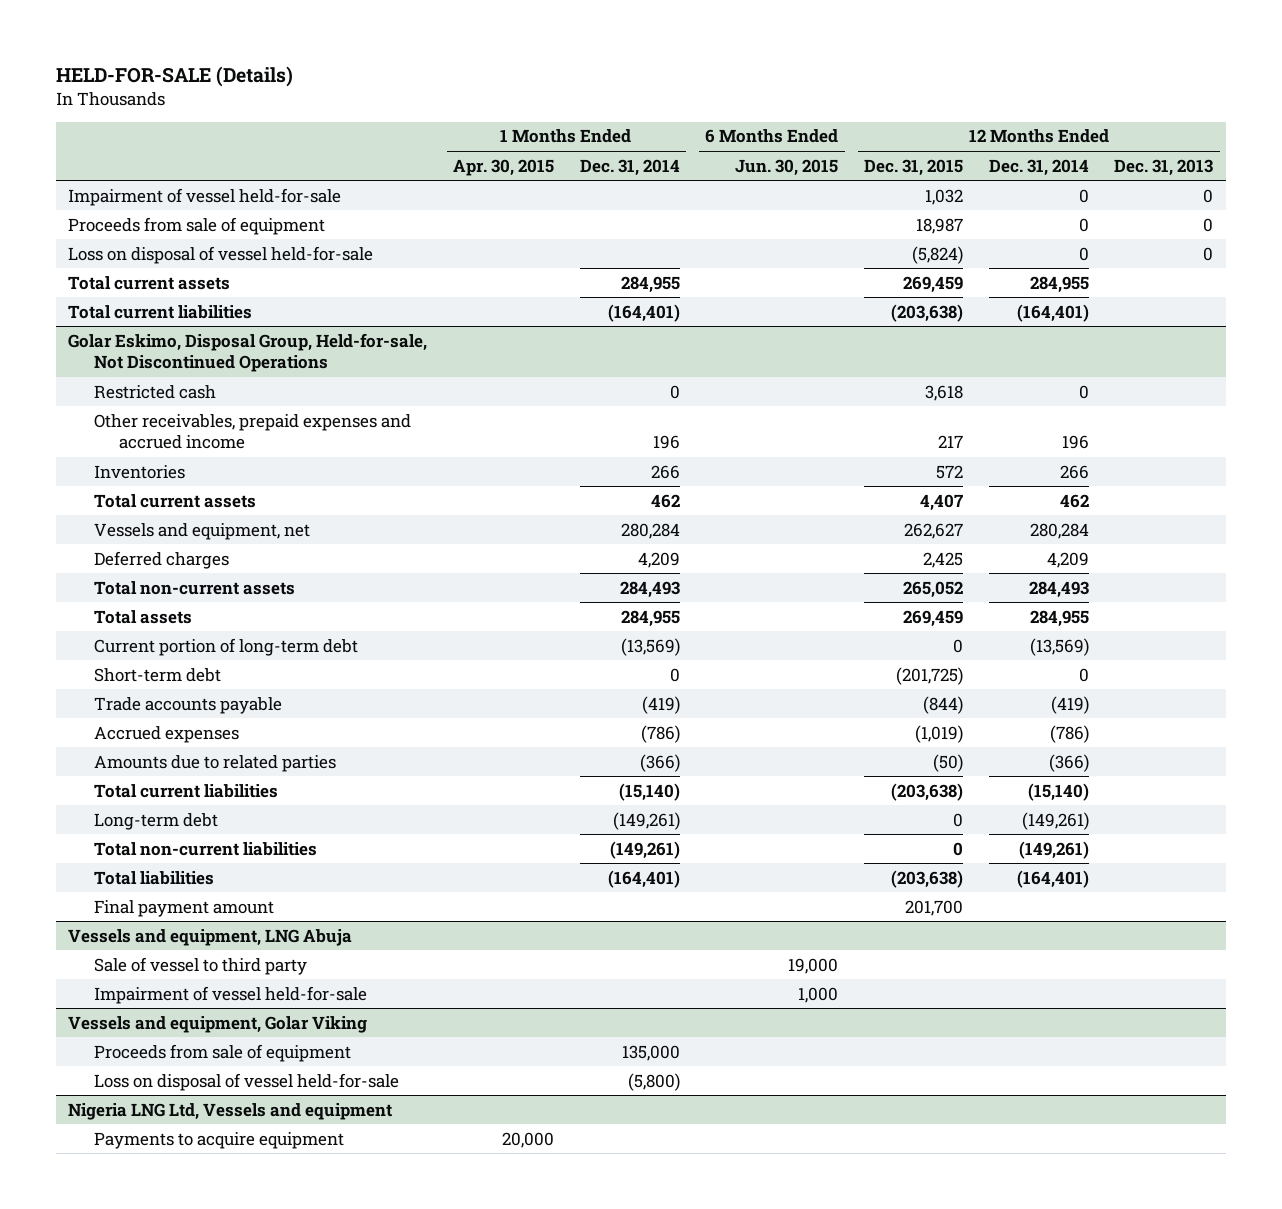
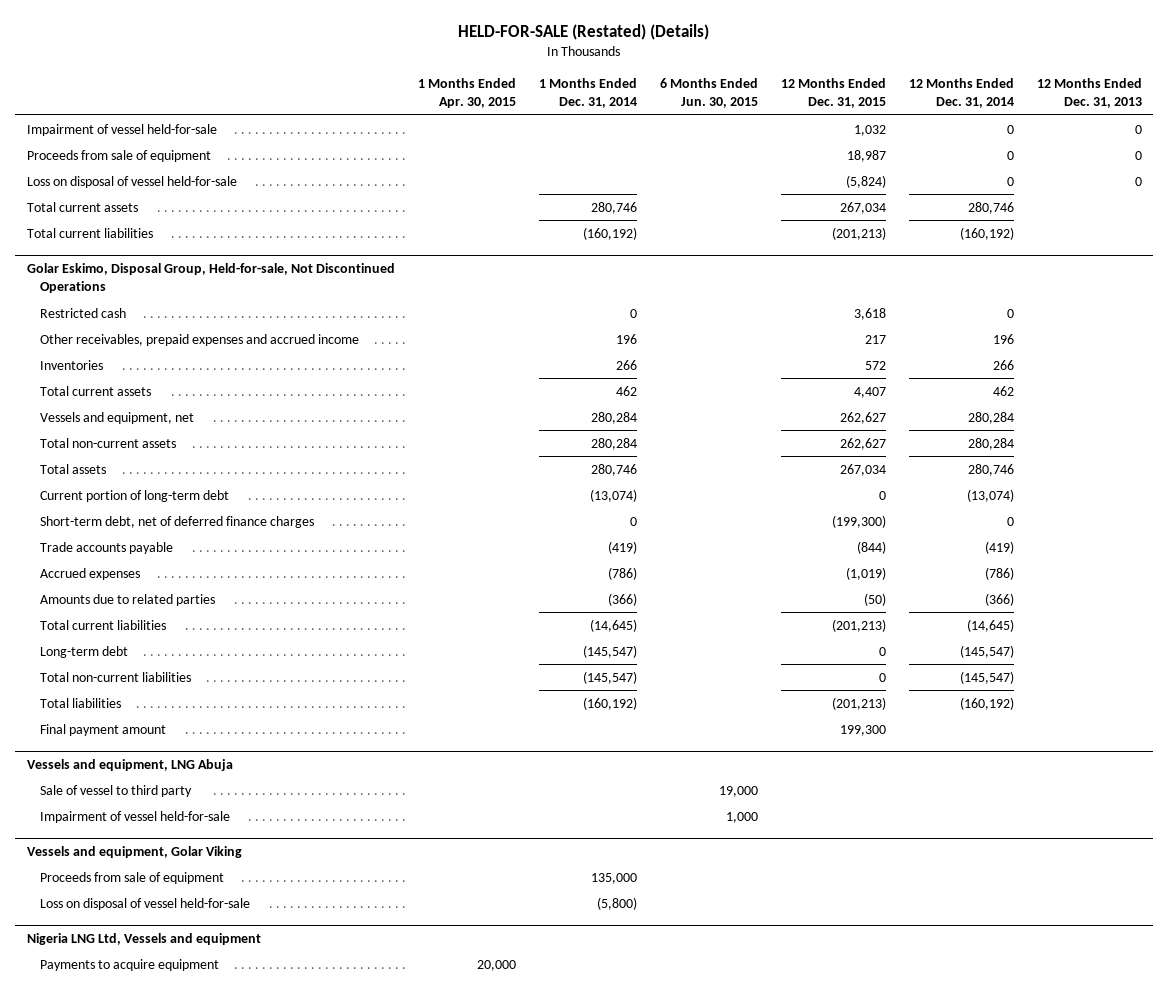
[55,65,293,87] HELD-FOR-SALE (Details) -> [458,24,710,41] HELD-FOR-SALE (Restated) (Details)
[620,275,680,293] 284,955 -> [590,201,637,214] 280,746
[902,275,963,293] 269,459 -> [839,201,886,214] 267,034
[1029,275,1089,293] 284,955 -> [967,201,1014,214] 280,746
[607,303,680,322] (164,401) -> [582,226,637,240] (160,192)
[890,303,963,322] (203,638) -> [831,226,886,240] (201,213)
[1016,303,1089,322] (164,401) -> [959,226,1014,240] (160,192)
[93,550,229,569] Deferred charges -> none
[619,580,680,598] 284,493 -> [590,437,637,450] 280,284
[902,580,963,598] 265,052 -> [839,437,886,450] 262,627
[1028,580,1089,598] 284,493 -> [967,437,1014,450] 280,284
[620,609,680,627] 284,955 -> [590,463,637,476] 280,746
[902,609,963,627] 269,459 -> [839,463,886,476] 267,034
[1029,609,1089,627] 284,955 -> [967,463,1014,476] 280,746
[620,637,680,656] (13,569) -> [589,488,637,502] (13,074)
[1029,637,1089,656] (13,569) -> [966,488,1014,502] (13,074)
[93,667,221,682] Short-term debt -> [39,515,314,528] Short-term debt, net of deferred finance charges
[895,666,963,685] (201,725) -> [831,514,886,528] (199,300)
[618,782,680,801] (15,140) -> [589,618,637,632] (14,645)
[890,782,963,801] (203,638) -> [831,618,886,632] (201,213)
[1027,782,1089,801] (15,140) -> [966,618,1014,632] (14,645)
[612,811,680,830] (149,261) -> [582,644,637,658] (145,547)
[1021,811,1089,830] (149,261) -> [959,644,1014,658] (145,547)
[609,840,680,859] (149,261) -> [582,670,637,684] (145,547)
[1018,840,1089,859] (149,261) -> [959,670,1014,684] (145,547)
[607,869,680,888] (164,401) -> [582,696,637,710] (160,192)
[890,869,963,888] (203,638) -> [831,696,886,710] (201,213)
[1016,869,1089,888] (164,401) -> [959,696,1014,710] (160,192)
[904,899,963,916] 201,700 -> [839,724,886,736] 199,300

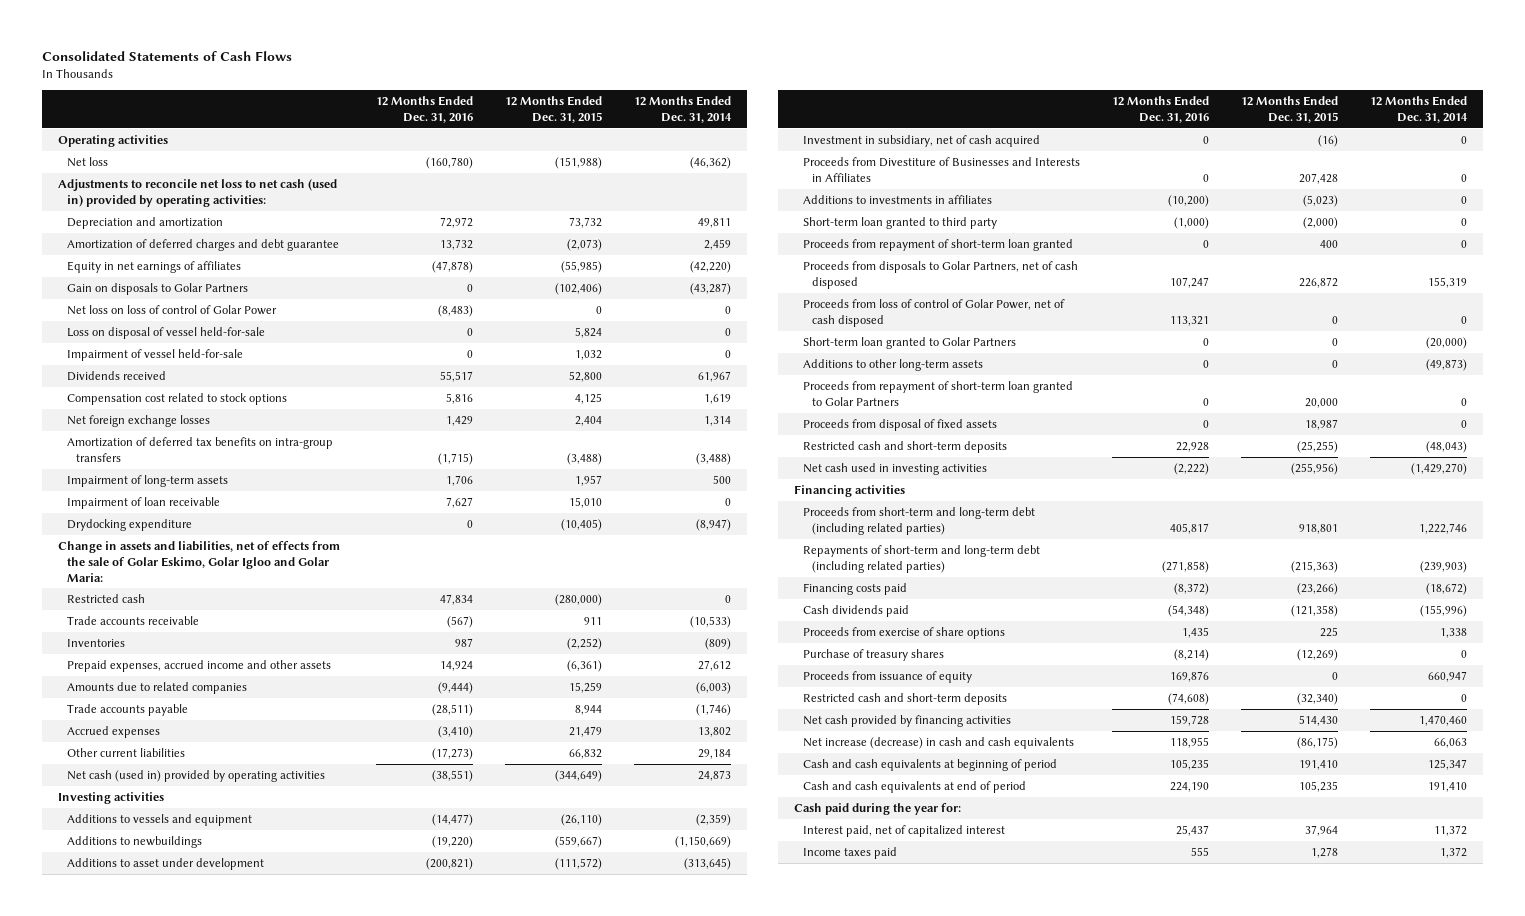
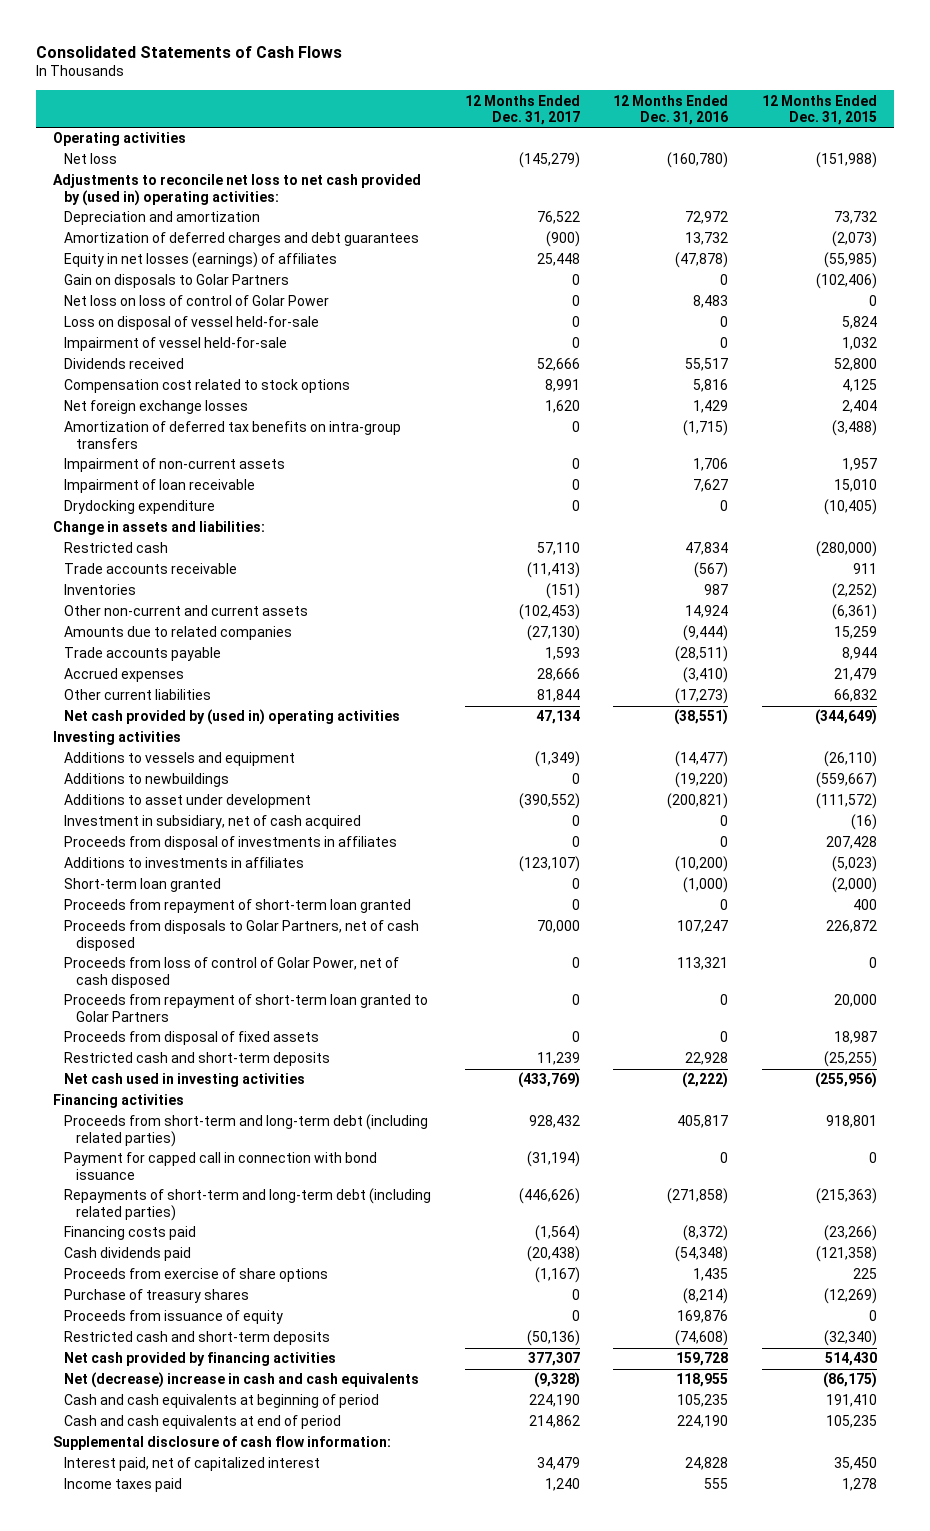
[634,96,733,123] 12 Months Ended Dec. 31, 2014 -> none
none -> [464,94,580,125] 12 Months Ended Dec. 31, 2017
[58,178,338,207] Adjustments to reconcile net loss to net cash (used in) provided by operating activities: -> [52,174,421,206] Adjustments to reconcile net loss to net cash provided by (used in) operating activities:
[67,238,340,251] Amortization of deferred charges and debt guarantee -> [64,232,420,247] Amortization of deferred charges and debt guarantees
[67,260,242,273] Equity in net earnings of affiliates -> [64,252,338,269] Equity in net losses (earnings) of affiliates
[438,304,474,317] (8,483) -> [693,295,729,309] 8,483
[67,474,229,487] Impairment of long-term assets -> [64,458,286,473] Impairment of non-current assets
[58,540,341,582] Change in assets and liabilities, net of effects from the sale of Golar Eskimo, Golar Igloo and Golar Maria: -> [52,521,265,536] Change in assets and liabilities:
[67,659,332,672] Prepaid expenses, accrued income and other assets -> [64,605,309,617] Other non-current and current assets
[67,769,326,782] Net cash (used in) provided by operating activities -> [64,709,401,726] Net cash provided by (used in) operating activities
[803,156,1081,182] Proceeds from Divestiture of Businesses and Interests in Affiliates -> [64,836,398,851] Proceeds from disposal of investments in affiliates
[803,216,998,229] Short-term loan granted to third party -> [64,878,222,893] Short-term loan granted
[803,336,1017,349] Short-term loan granted to Golar Partners -> none
[803,358,984,371] Additions to other long-term assets -> none
none -> [64,1152,378,1180] Payment for capped call in connection with bond issuance
[803,736,1075,749] Net increase (decrease) in cash and cash equivalents -> [64,1372,420,1389] Net (decrease) increase in cash and cash equivalents
[794,802,962,815] Cash paid during the year for: -> none
none -> [52,1436,391,1451] Supplemental disclosure of cash flow information:
[1176,824,1210,836] 25,437 -> [685,1457,729,1471] 24,828
[1305,824,1339,836] 37,964 -> [833,1457,877,1471] 35,450

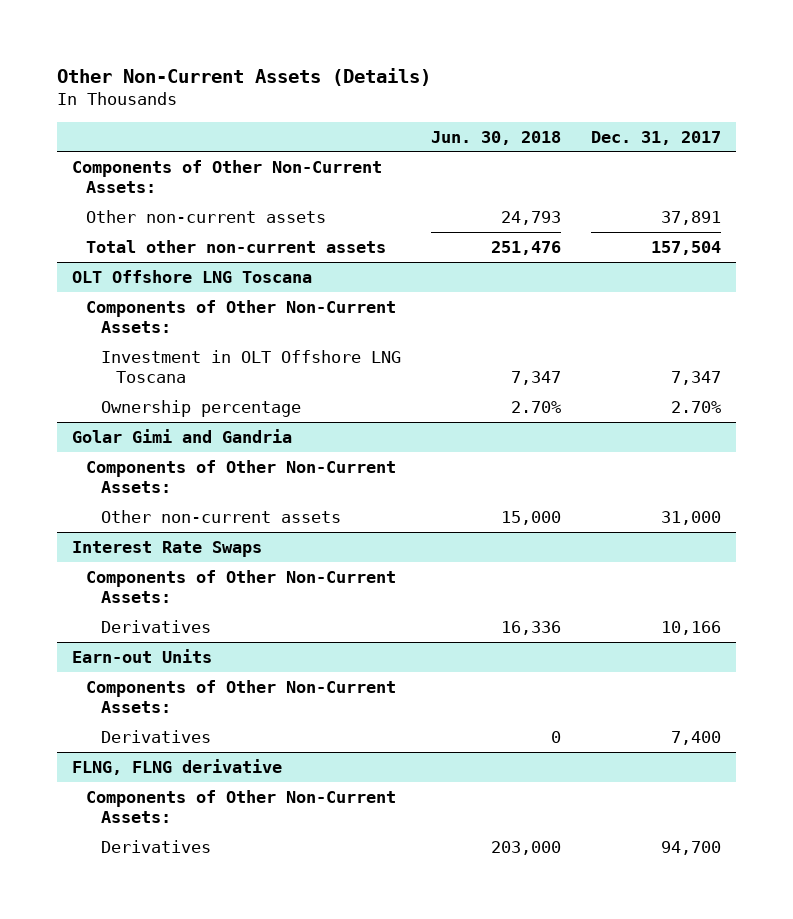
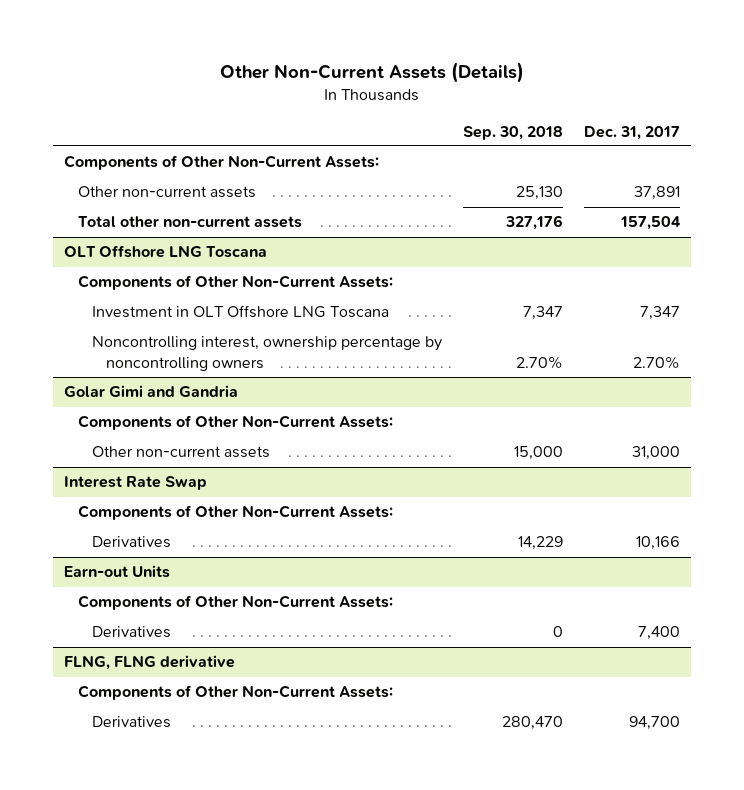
[431,130,562,145] Jun. 30, 2018 -> none
none -> [462,125,563,140] Sep. 30, 2018
[101,399,302,417] Ownership percentage -> [91,336,442,371] Noncontrolling interest, ownership percentage by noncontrolling owners
[71,540,262,557] Interest Rate Swaps -> [63,476,207,491] Interest Rate Swap

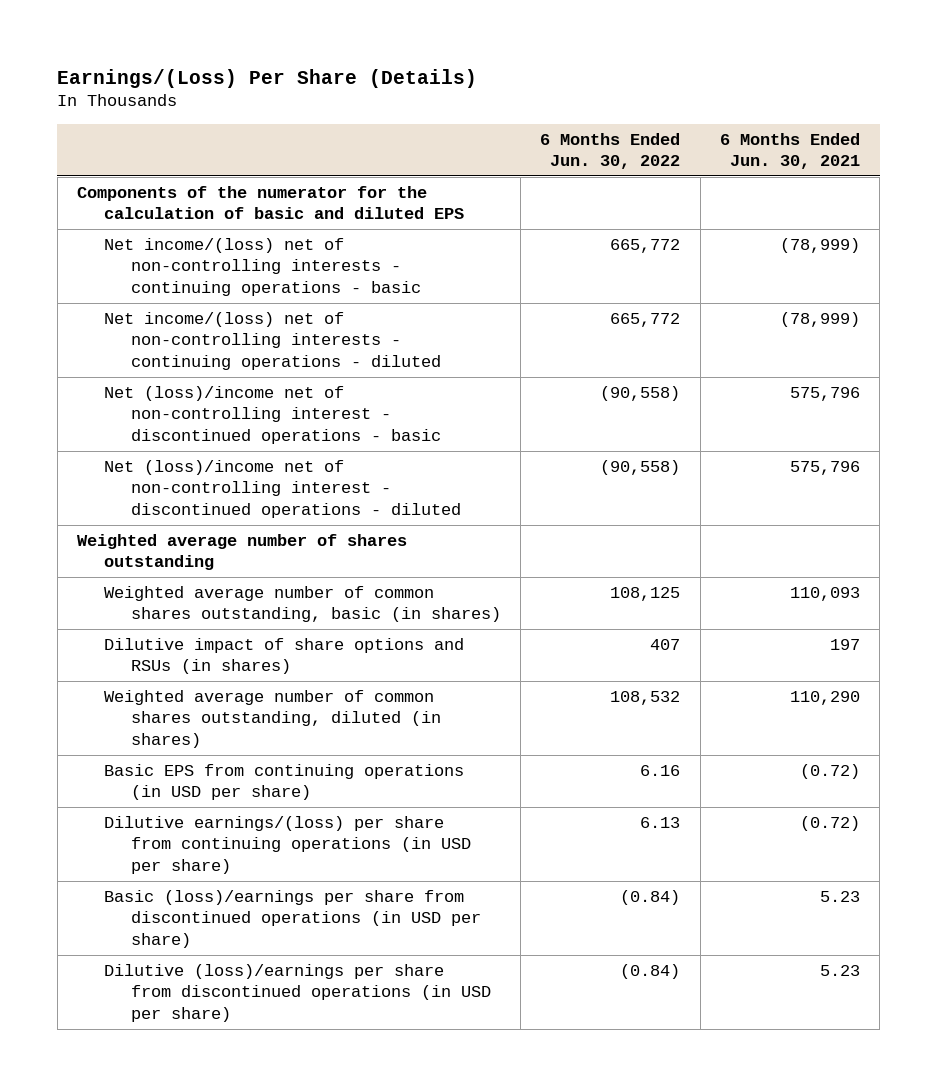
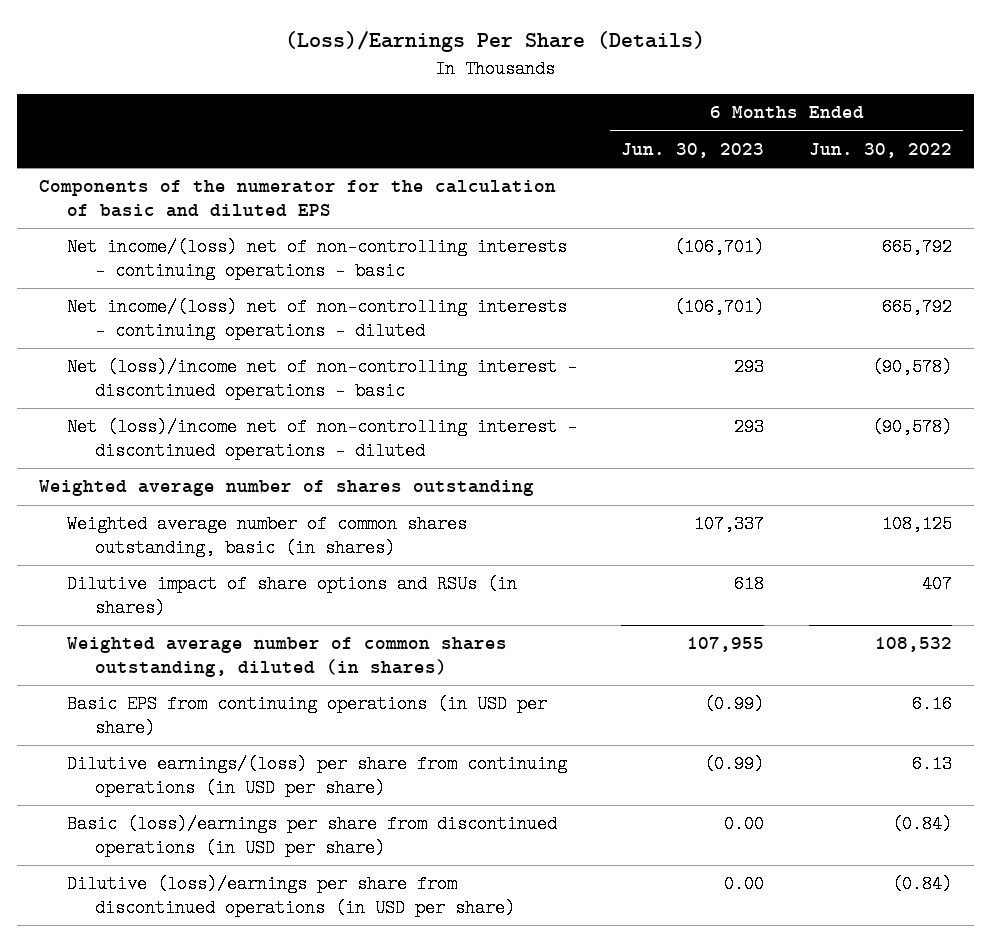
[57,68,478,88] Earnings/(Loss) Per Share (Details) -> [285,31,706,53] (Loss)/Earnings Per Share (Details)
[719,132,860,169] 6 Months Ended Jun. 30, 2021 -> none
none -> [621,142,765,158] Jun. 30, 2023
[610,239,681,254] 665,772 -> [881,238,952,257] 665,792
[610,313,681,328] 665,772 -> [881,298,952,317] 665,792
[600,386,681,402] (90,558) -> [871,358,952,377] (90,578)
[600,460,681,476] (90,558) -> [871,418,952,437] (90,578)

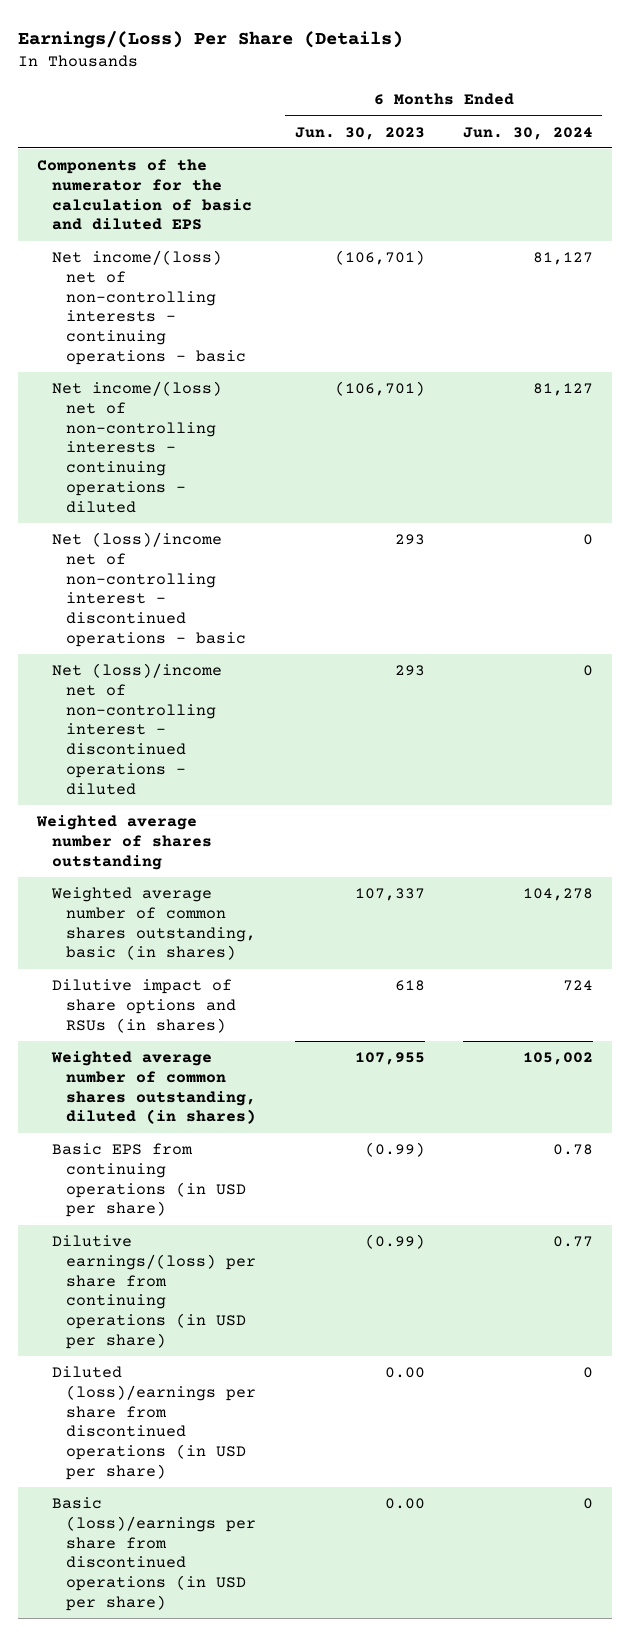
[285,31,706,53] (Loss)/Earnings Per Share (Details) -> [18,31,404,49] Earnings/(Loss) Per Share (Details)
[808,142,952,158] Jun. 30, 2022 -> none
none -> [462,126,593,140] Jun. 30, 2024
none -> [51,1366,257,1480] Diluted (loss)/earnings per share from discontinued operations (in USD per share)
[66,875,515,917] Dilutive (loss)/earnings per share from discontinued operations (in USD per share) -> none

